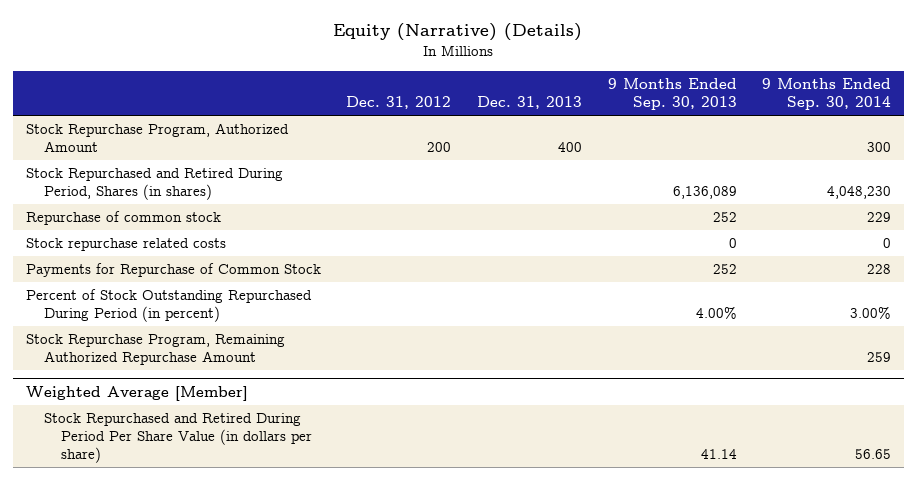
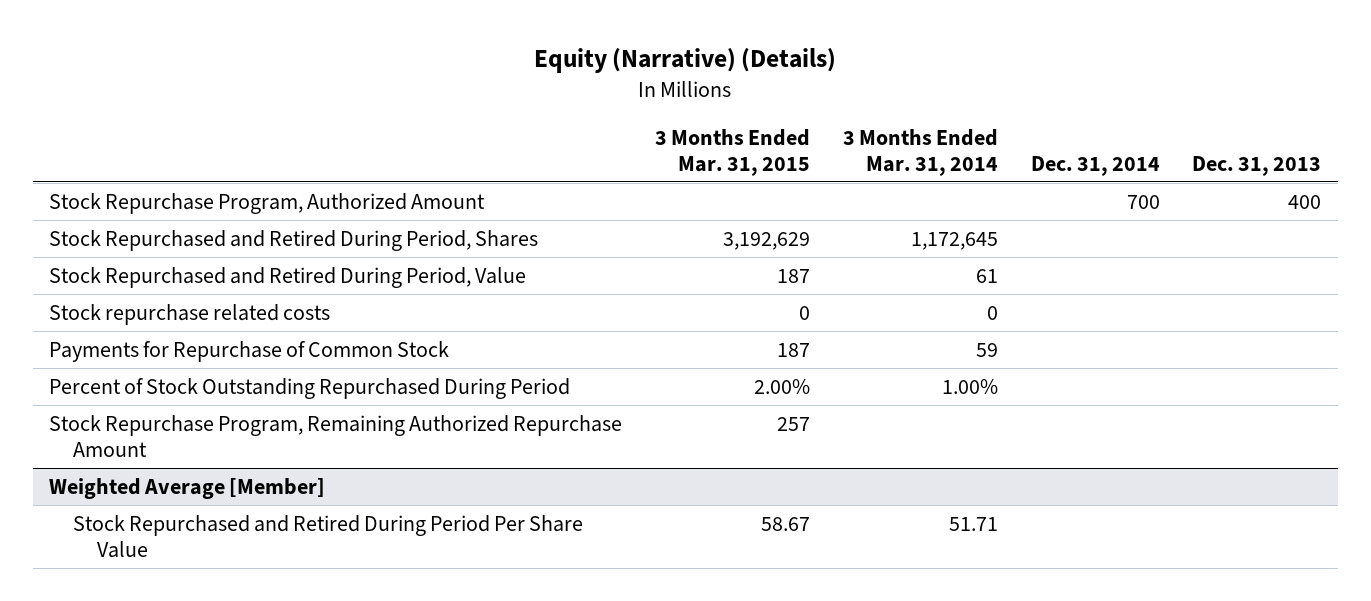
[346,95,452,109] Dec. 31, 2012 -> none
[607,78,737,110] 9 Months Ended Sep. 30, 2013 -> none
[762,78,892,110] 9 Months Ended Sep. 30, 2014 -> none
none -> [655,128,811,176] 3 Months Ended Mar. 31, 2015
none -> [842,128,998,176] 3 Months Ended Mar. 31, 2014
none -> [1030,155,1160,176] Dec. 31, 2014
[25,168,283,200] Stock Repurchased and Retired During Period, Shares (in shares) -> [49,229,539,251] Stock Repurchased and Retired During Period, Shares
[25,211,221,226] Repurchase of common stock -> [49,266,527,288] Stock Repurchased and Retired During Period, Value
[25,289,312,322] Percent of Stock Outstanding Repurchased During Period (in percent) -> [49,377,571,399] Percent of Stock Outstanding Repurchased During Period
[43,413,313,463] Stock Repurchased and Retired During Period Per Share Value (in dollars per share) -> [73,514,584,558] Stock Repurchased and Retired During Period Per Share Value

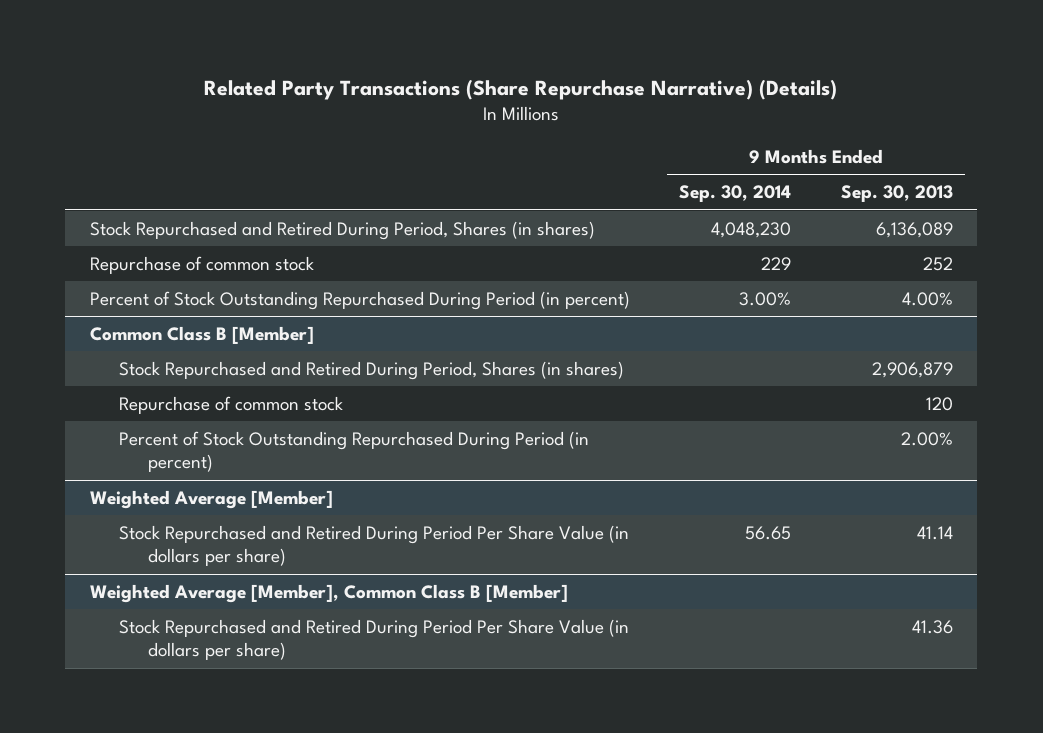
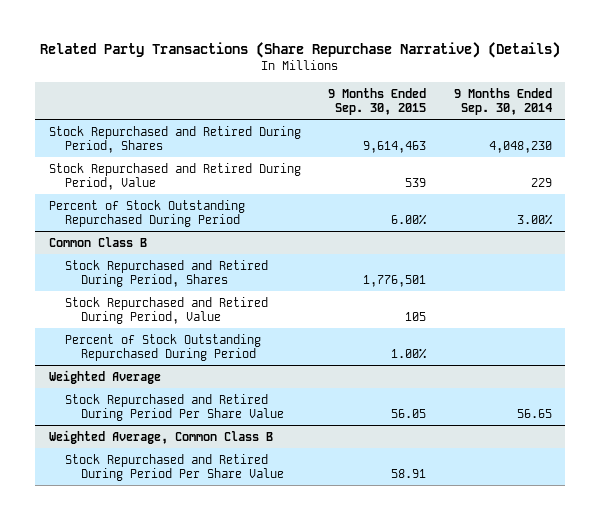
[840,185,953,203] Sep. 30, 2013 -> none
none -> [328,87,427,115] 9 Months Ended Sep. 30, 2015
[90,220,596,240] Stock Repurchased and Retired During Period, Shares (in shares) -> [48,125,301,153] Stock Repurchased and Retired During Period, Shares
[90,255,315,274] Repurchase of common stock -> [48,162,301,190] Stock Repurchased and Retired During Period, Value
[90,290,631,310] Percent of Stock Outstanding Repurchased During Period (in percent) -> [48,199,245,227] Percent of Stock Outstanding Repurchased During Period
[90,325,315,344] Common Class B [Member] -> [48,236,147,247] Common Class B
[119,360,625,380] Stock Repurchased and Retired During Period, Shares (in shares) -> [65,259,269,287] Stock Repurchased and Retired During Period, Shares
[119,395,344,414] Repurchase of common stock -> [65,296,269,324] Stock Repurchased and Retired During Period, Value
[119,430,590,473] Percent of Stock Outstanding Repurchased During Period (in percent) -> [65,333,262,361] Percent of Stock Outstanding Repurchased During Period
[90,489,334,509] Weighted Average [Member] -> [48,369,161,384] Weighted Average
[119,524,630,567] Stock Repurchased and Retired During Period Per Share Value (in dollars per share) -> [65,393,285,421] Stock Repurchased and Retired During Period Per Share Value
[90,583,569,603] Weighted Average [Member], Common Class B [Member] -> [48,429,273,444] Weighted Average, Common Class B
[119,618,630,661] Stock Repurchased and Retired During Period Per Share Value (in dollars per share) -> [65,453,285,481] Stock Repurchased and Retired During Period Per Share Value

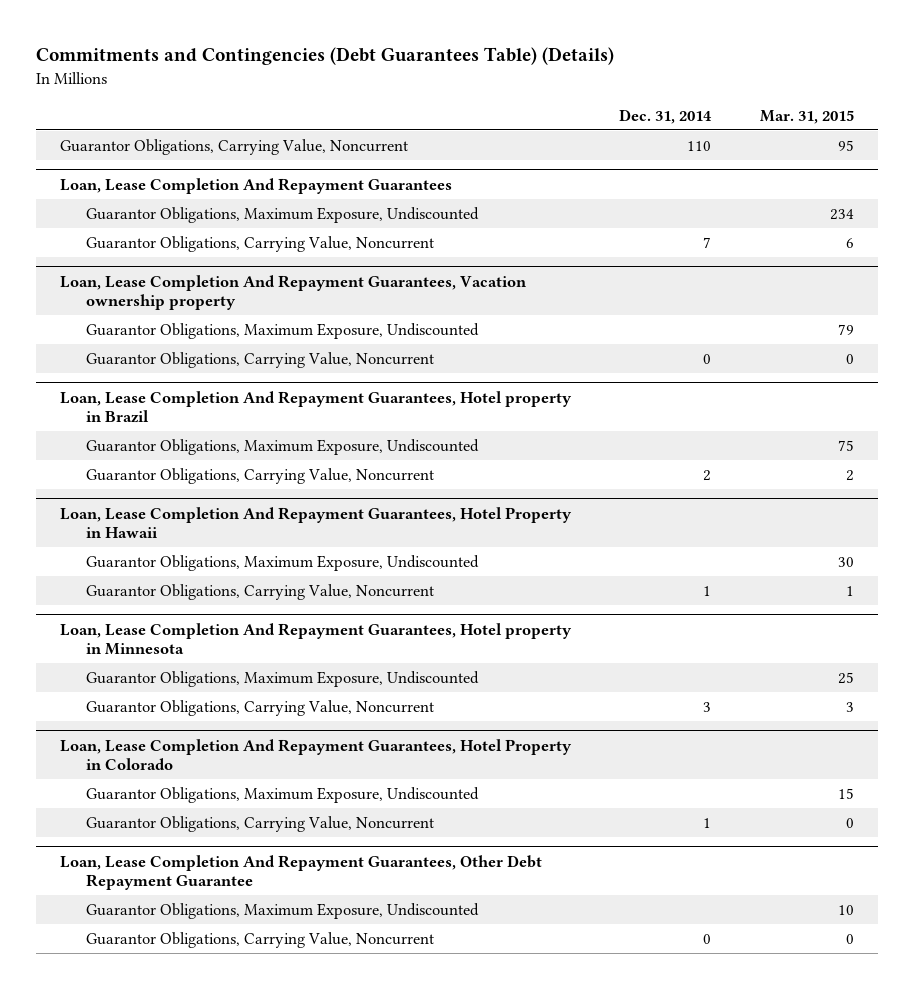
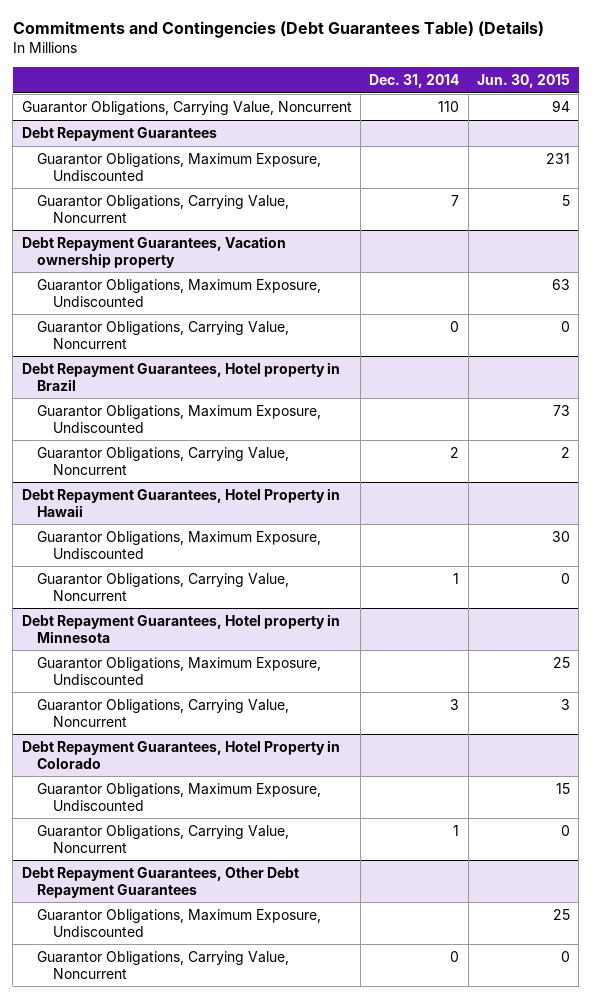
[759,109,854,124] Mar. 31, 2015 -> none
none -> [477,73,571,88] Jun. 30, 2015
[59,177,452,194] Loan, Lease Completion And Repayment Guarantees -> [21,126,217,141] Debt Repayment Guarantees
[59,274,527,310] Loan, Lease Completion And Repayment Guarantees, Vacation ownership property -> [21,235,286,268] Debt Repayment Guarantees, Vacation ownership property
[59,390,572,423] Loan, Lease Completion And Repayment Guarantees, Hotel property in Brazil -> [21,361,340,391] Debt Repayment Guarantees, Hotel property in Brazil
[59,506,572,538] Loan, Lease Completion And Repayment Guarantees, Hotel Property in Hawaii -> [21,487,340,517] Debt Repayment Guarantees, Hotel Property in Hawaii
[59,622,572,655] Loan, Lease Completion And Repayment Guarantees, Hotel property in Minnesota -> [21,613,340,643] Debt Repayment Guarantees, Hotel property in Minnesota
[59,738,572,770] Loan, Lease Completion And Repayment Guarantees, Hotel Property in Colorado -> [21,739,340,769] Debt Repayment Guarantees, Hotel Property in Colorado
[59,854,542,890] Loan, Lease Completion And Repayment Guarantees, Other Debt Repayment Guarantee -> [21,866,299,898] Debt Repayment Guarantees, Other Debt Repayment Guarantees

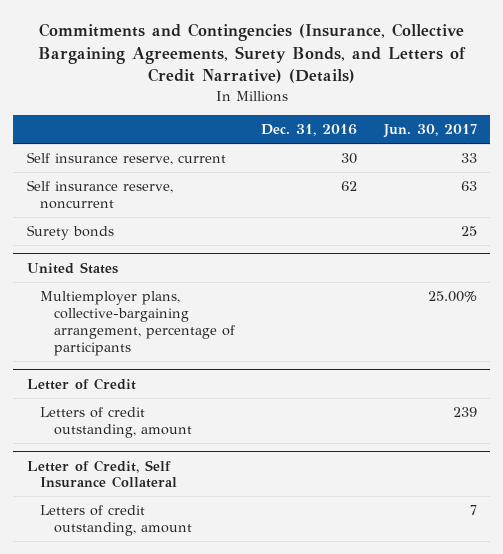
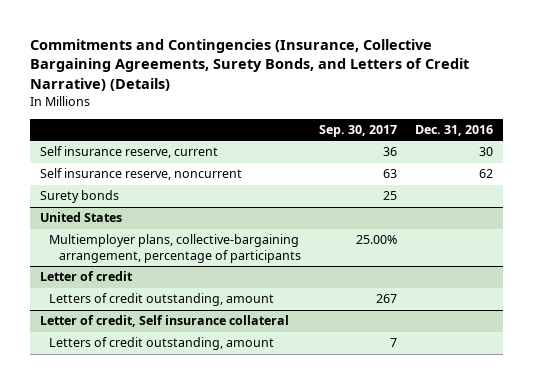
[382,124,477,139] Jun. 30, 2017 -> none
none -> [319,124,398,137] Sep. 30, 2017
[26,377,136,390] Letter of Credit -> [39,271,133,282] Letter of credit
[26,459,178,489] Letter of Credit, Self Insurance Collateral -> [39,315,289,328] Letter of credit, Self insurance collateral

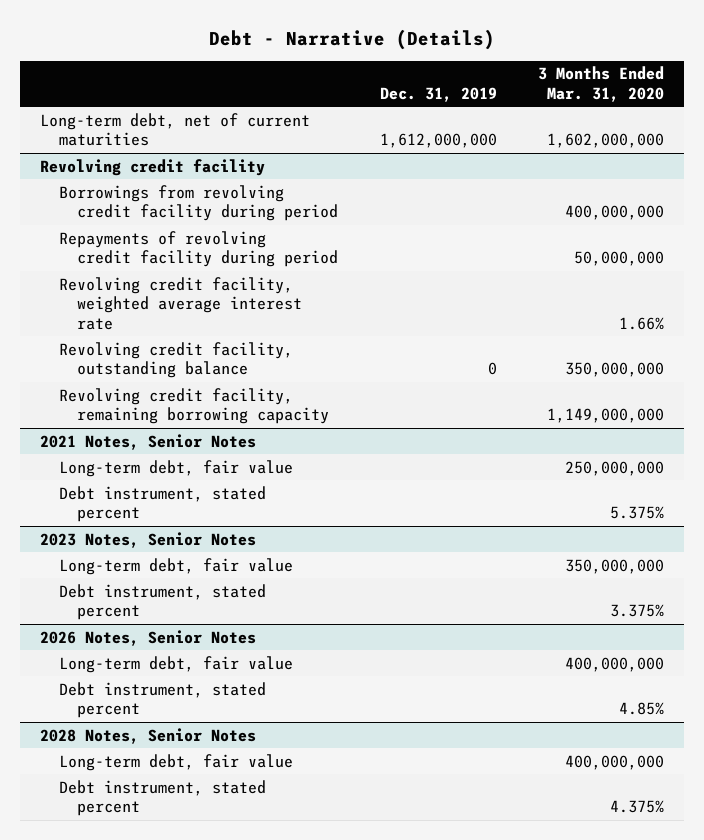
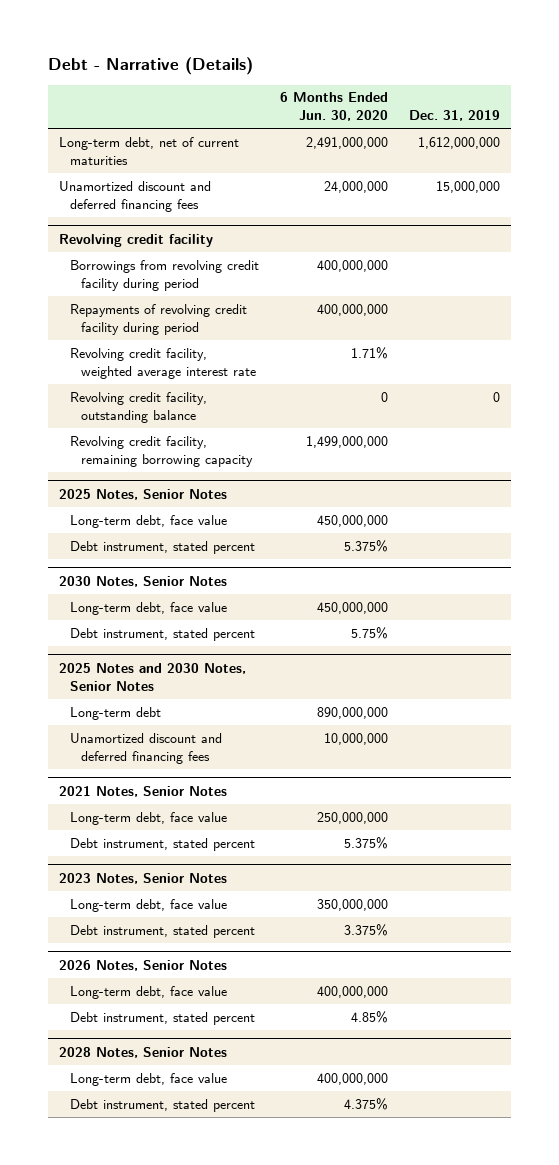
[537,66,664,102] 3 Months Ended Mar. 31, 2020 -> none
none -> [280,92,389,122] 6 Months Ended Jun. 30, 2020
none -> [59,180,212,212] Unamortized discount and deferred financing fees
none -> [59,488,228,500] 2025 Notes, Senior Notes
none -> [69,514,227,528] Long-term debt, face value
none -> [69,540,255,554] Debt instrument, stated percent
none -> [59,575,228,587] 2030 Notes, Senior Notes
none -> [69,601,227,615] Long-term debt, face value
none -> [69,627,255,641] Debt instrument, stated percent
none -> [59,662,247,691] 2025 Notes and 2030 Notes, Senior Notes
none -> [69,706,161,720] Long-term debt
none -> [69,732,222,764] Unamortized discount and deferred financing fees
[58,459,293,477] Long-term debt, fair value -> [69,811,227,825] Long-term debt, face value
[58,557,293,575] Long-term debt, fair value -> [69,898,227,912] Long-term debt, face value
[58,655,293,673] Long-term debt, fair value -> [69,985,227,999] Long-term debt, face value
[58,753,293,771] Long-term debt, fair value -> [69,1072,227,1086] Long-term debt, face value

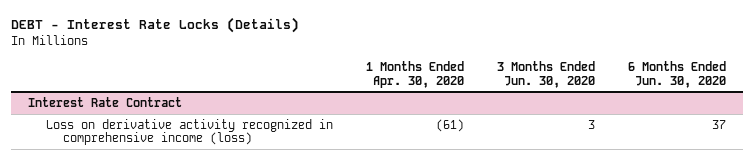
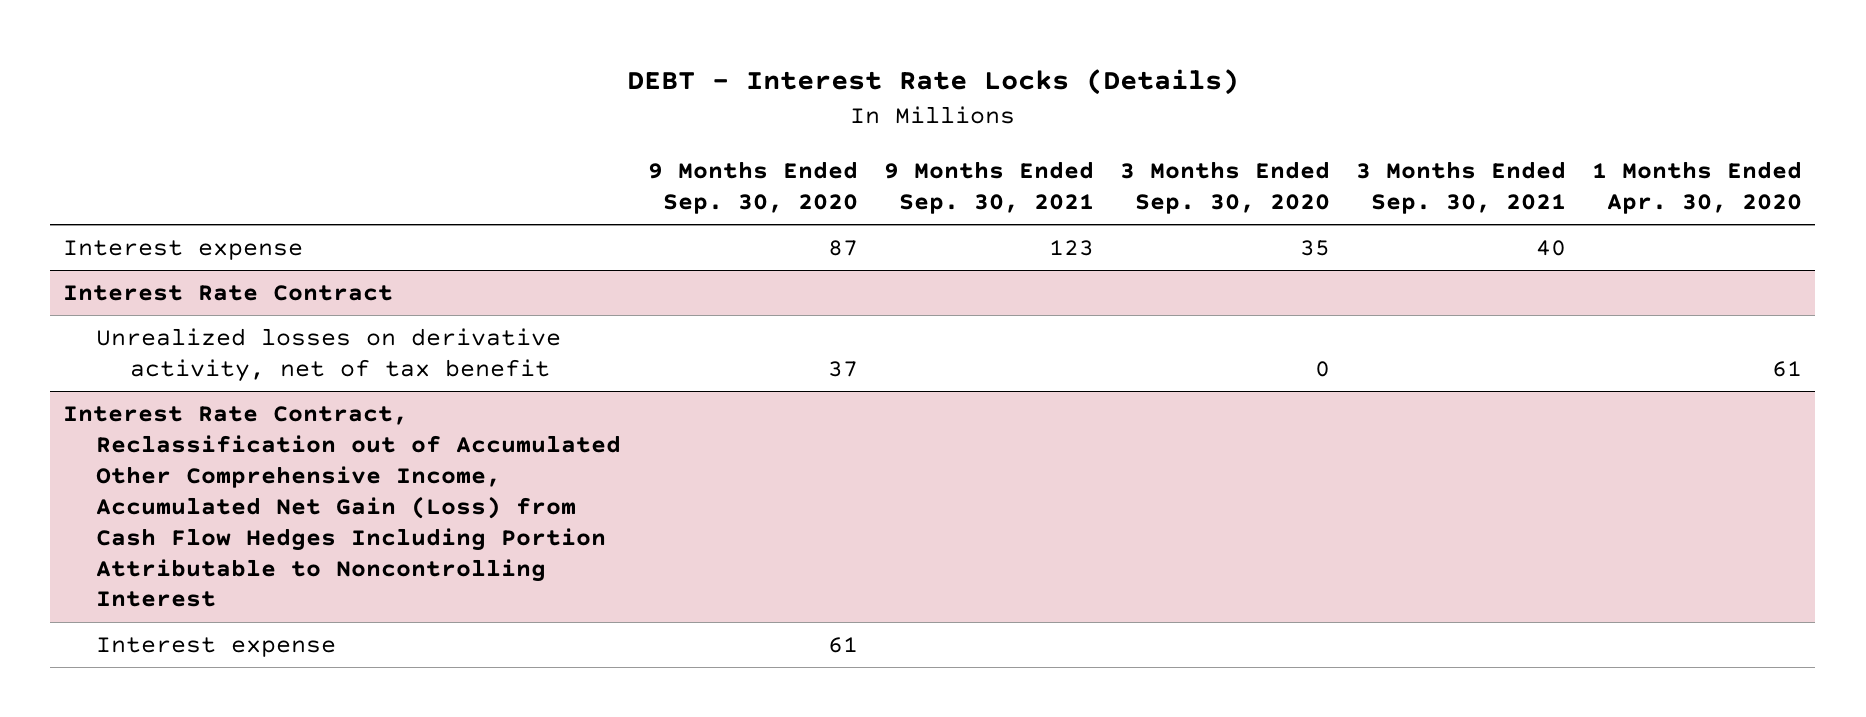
[496,61,595,88] 3 Months Ended Jun. 30, 2020 -> none
[628,61,727,88] 6 Months Ended Jun. 30, 2020 -> none
none -> [647,161,858,215] 9 Months Ended Sep. 30, 2020
none -> [883,161,1094,215] 9 Months Ended Sep. 30, 2021
none -> [1120,161,1331,215] 3 Months Ended Sep. 30, 2020
none -> [1356,161,1567,215] 3 Months Ended Sep. 30, 2021
none -> [63,240,304,261] Interest expense
[45,118,333,146] Loss on derivative activity recognized in comprehensive income (loss) -> [96,328,562,383] Unrealized losses on derivative activity, net of tax benefit
[435,118,464,132] (61) -> [1772,361,1803,378] 61
none -> [63,406,622,608] Interest Rate Contract, Reclassification out of Accumulated Other Comprehensive Income, Accumulated Net Gain (Loss) from Cash Flow Hedges Including Portion Attributable to Noncontrolling Interest
none -> [96,637,337,658] Interest expense

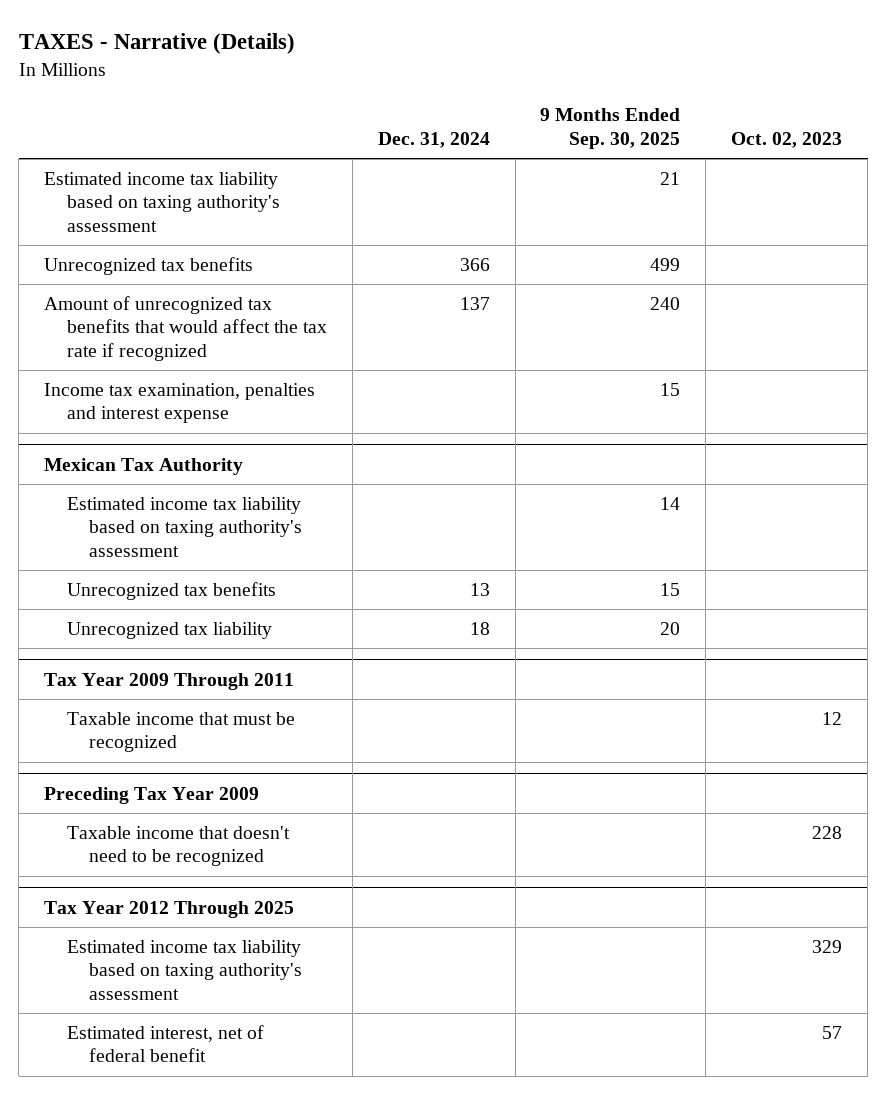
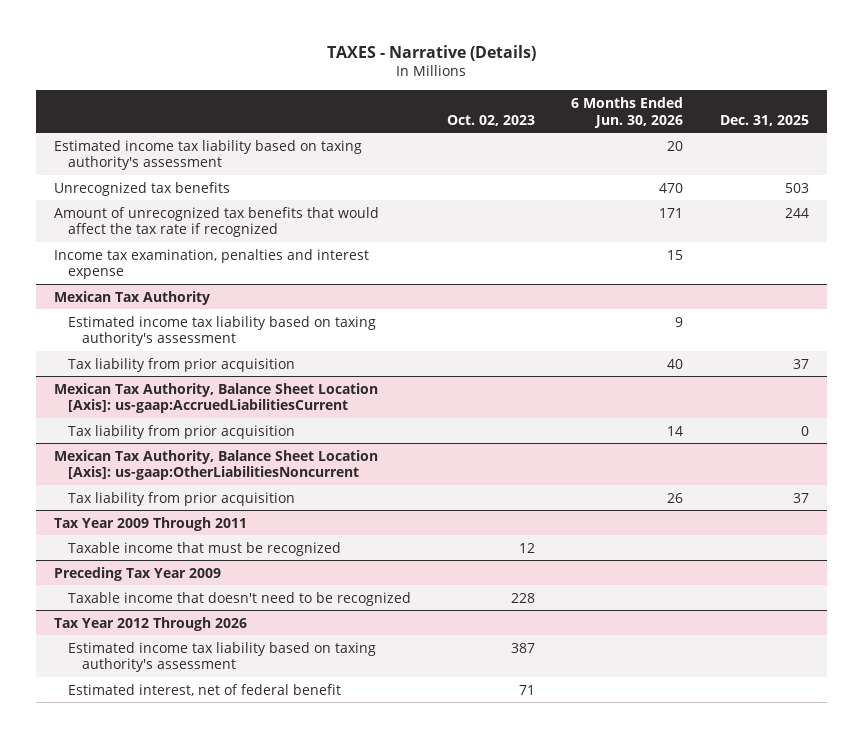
[377,131,490,148] Dec. 31, 2024 -> none
[540,108,681,149] 9 Months Ended Sep. 30, 2025 -> none
none -> [571,96,684,128] 6 Months Ended Jun. 30, 2026
none -> [719,114,809,126] Dec. 31, 2025
[66,581,276,600] Unrecognized tax benefits -> none
[66,621,272,639] Unrecognized tax liability -> [68,357,296,372] Tax liability from prior acquisition
none -> [53,382,378,414] Mexican Tax Authority, Balance Sheet Location [Axis]: us-gaap:AccruedLiabilitiesCurrent
none -> [68,424,296,439] Tax liability from prior acquisition
none -> [53,449,378,481] Mexican Tax Authority, Balance Sheet Location [Axis]: us-gaap:OtherLiabilitiesNoncurrent
none -> [68,491,296,506] Tax liability from prior acquisition
[44,900,295,918] Tax Year 2012 Through 2025 -> none
[66,939,303,1001] Estimated income tax liability based on taxing authority's assessment -> none
[66,1024,264,1063] Estimated interest, net of federal benefit -> none
none -> [53,616,247,631] Tax Year 2012 Through 2026
none -> [68,641,377,673] Estimated income tax liability based on taxing authority's assessment
none -> [68,683,342,696] Estimated interest, net of federal benefit

